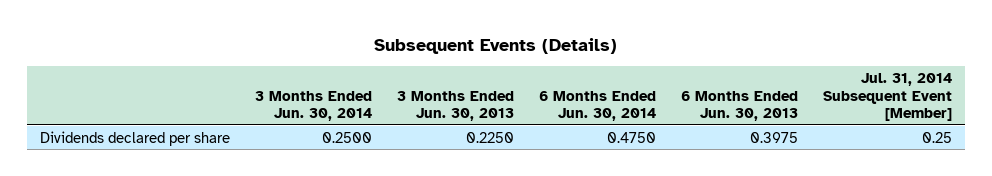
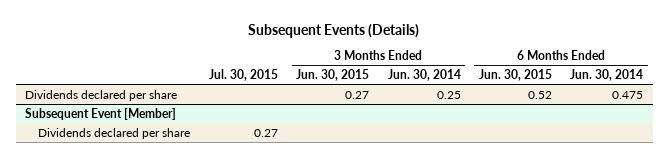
[397,90,515,122] 3 Months Ended Jun. 30, 2013 -> none
[681,90,799,122] 6 Months Ended Jun. 30, 2013 -> none
[823,72,953,122] Jul. 31, 2014 Subsequent Event [Member] -> none
none -> [208,69,278,82] Jul. 30, 2015
none -> [296,69,370,82] Jun. 30, 2015
none -> [478,69,552,82] Jun. 30, 2015
[322,131,373,143] 0.2500 -> [436,90,461,99] 0.25
[607,131,657,143] 0.4750 -> [612,90,644,99] 0.475
none -> [25,107,177,120] Subsequent Event [Member]
none -> [38,127,191,139] Dividends declared per share

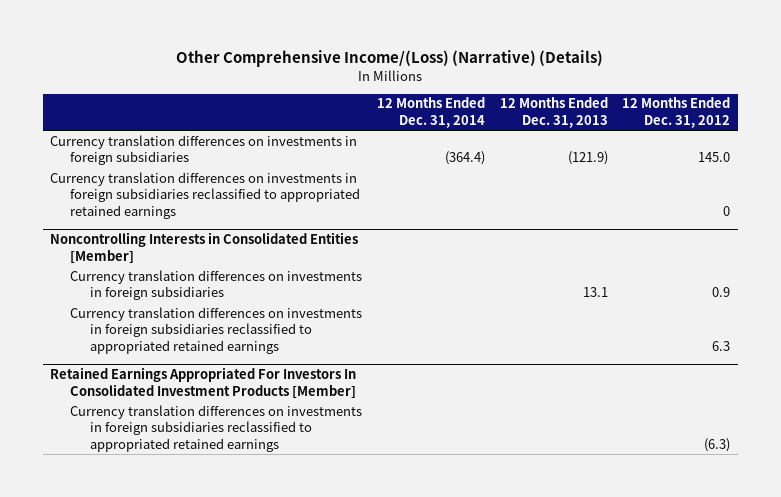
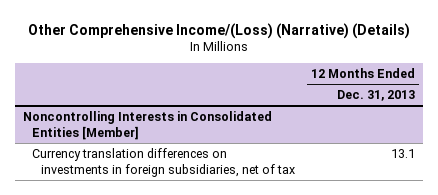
[377,97,486,128] 12 Months Ended Dec. 31, 2014 -> none
[622,97,731,128] 12 Months Ended Dec. 31, 2012 -> none
[50,134,358,166] Currency translation differences on investments in foreign subsidiaries -> none
[50,171,361,219] Currency translation differences on investments in foreign subsidiaries reclassified to appropriated retained earnings -> none
[70,306,363,354] Currency translation differences on investments in foreign subsidiaries reclassified to appropriated retained earnings -> none
[50,367,357,399] Retained Earnings Appropriated For Investors In Consolidated Investment Products [Member] -> none
[70,404,363,452] Currency translation differences on investments in foreign subsidiaries reclassified to appropriated retained earnings -> none
[70,269,363,301] Currency translation differences on investments in foreign subsidiaries -> [32,147,295,177] Currency translation differences on investments in foreign subsidiaries, net of tax

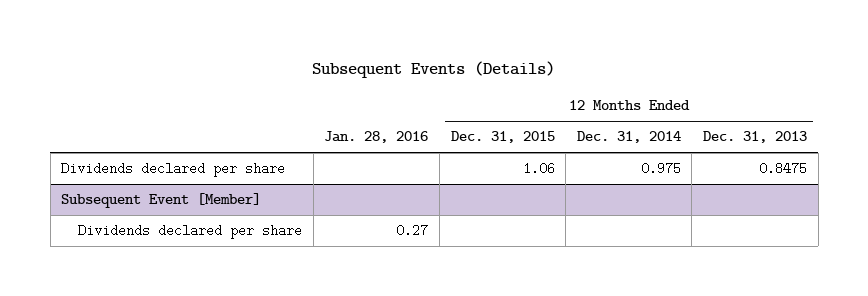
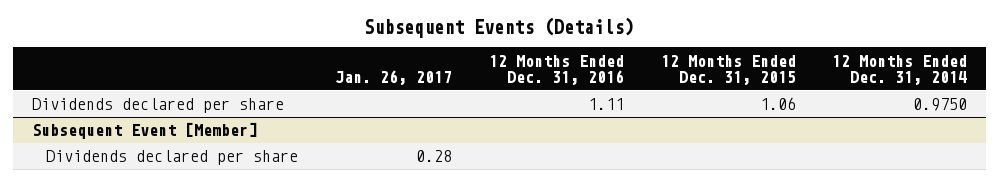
[324,131,429,144] Jan. 28, 2016 -> none
[702,131,807,144] Dec. 31, 2013 -> none
none -> [334,69,452,85] Jan. 26, 2017
none -> [488,54,624,85] 12 Months Ended Dec. 31, 2016
[640,162,681,176] 0.975 -> [913,98,968,112] 0.9750

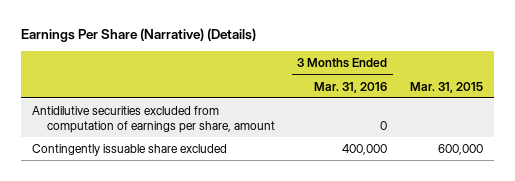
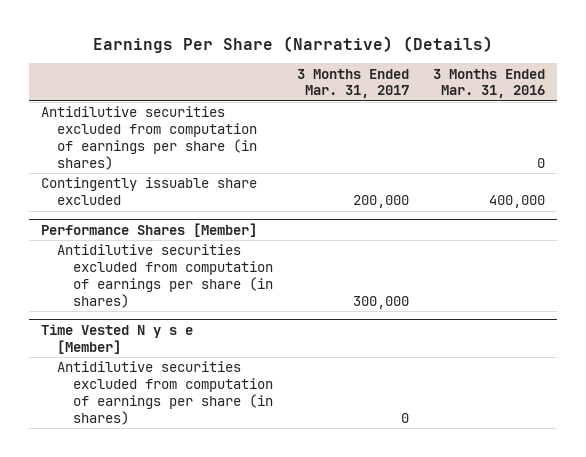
[410,81,484,93] Mar. 31, 2015 -> none
none -> [297,68,410,99] 3 Months Ended Mar. 31, 2017
[31,106,275,133] Antidilutive securities excluded from computation of earnings per share, amount -> [40,106,257,170] Antidilutive securities excluded from computation of earnings per share (in shares)
none -> [40,222,257,237] Performance Shares [Member]
none -> [56,244,274,308] Antidilutive securities excluded from computation of earnings per share (in shares)
none -> [40,323,193,354] Time Vested N y s e [Member]
none -> [56,361,274,425] Antidilutive securities excluded from computation of earnings per share (in shares)

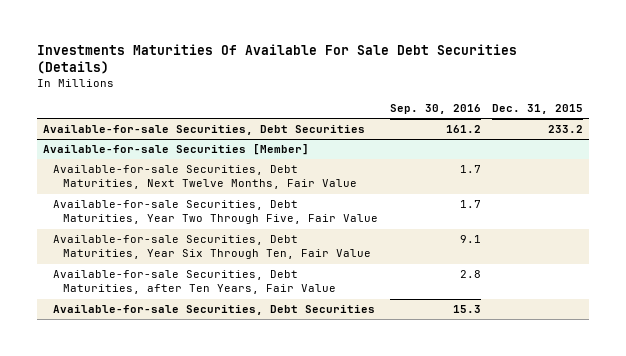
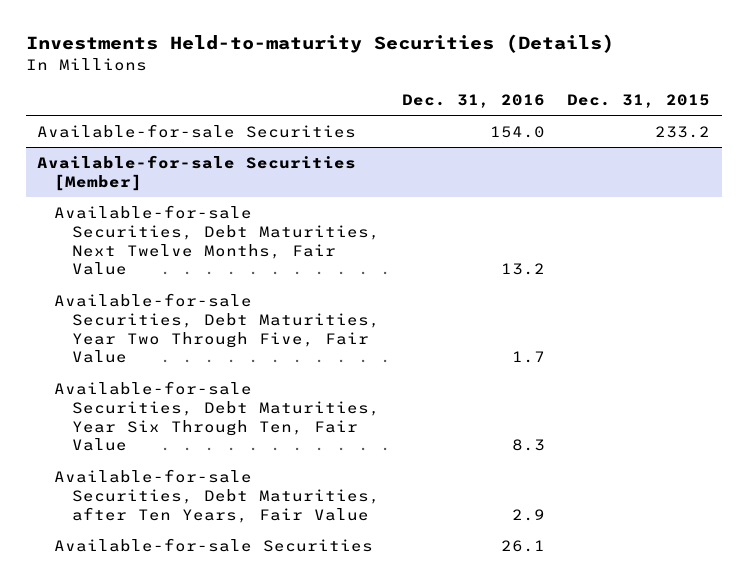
[37,43,518,74] Investments Maturities Of Available For Sale Debt Securities (Details) -> [25,34,614,54] Investments Held-to-maturity Securities (Details)
[389,104,481,115] Sep. 30, 2016 -> none
none -> [402,94,546,109] Dec. 31, 2016
[43,125,366,136] Available-for-sale Securities, Debt Securities -> [36,123,356,138] Available-for-sale Securities
[53,305,376,316] Available-for-sale Securities, Debt Securities -> [54,537,374,552] Available-for-sale Securities

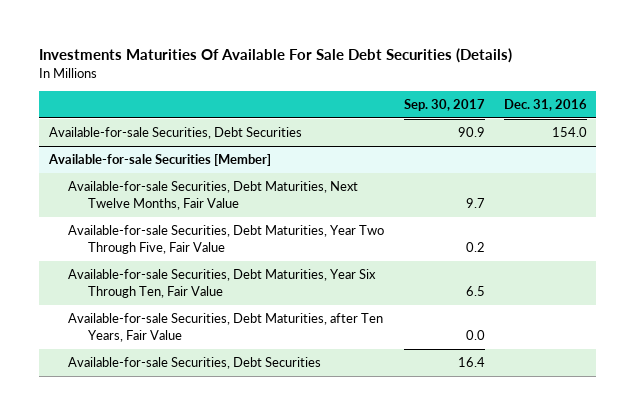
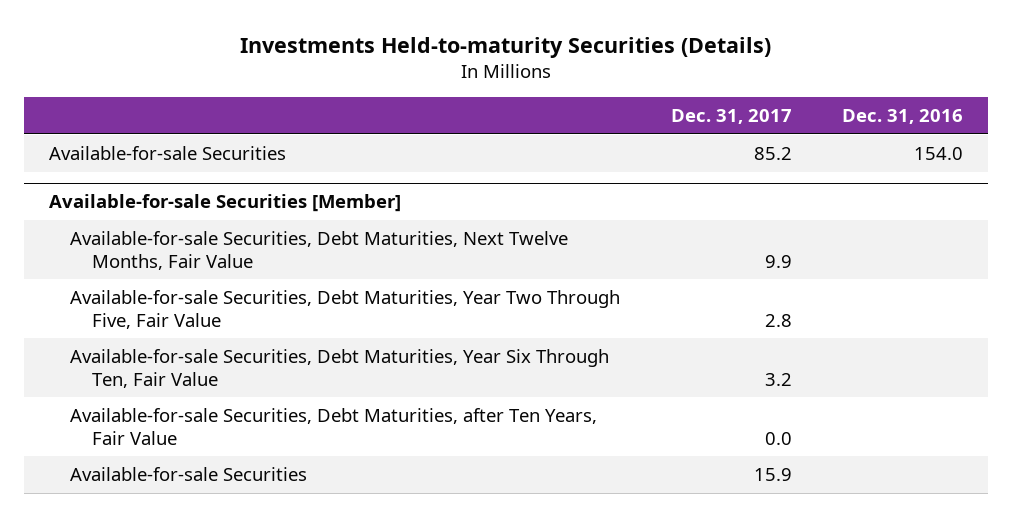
[39,47,513,63] Investments Maturities Of Available For Sale Debt Securities (Details) -> [239,37,771,59] Investments Held-to-maturity Securities (Details)
[403,98,485,111] Sep. 30, 2017 -> none
none -> [670,109,792,125] Dec. 31, 2017
[49,127,303,140] Available-for-sale Securities, Debt Securities -> [49,146,287,161] Available-for-sale Securities
[68,357,322,370] Available-for-sale Securities, Debt Securities -> [70,467,308,482] Available-for-sale Securities

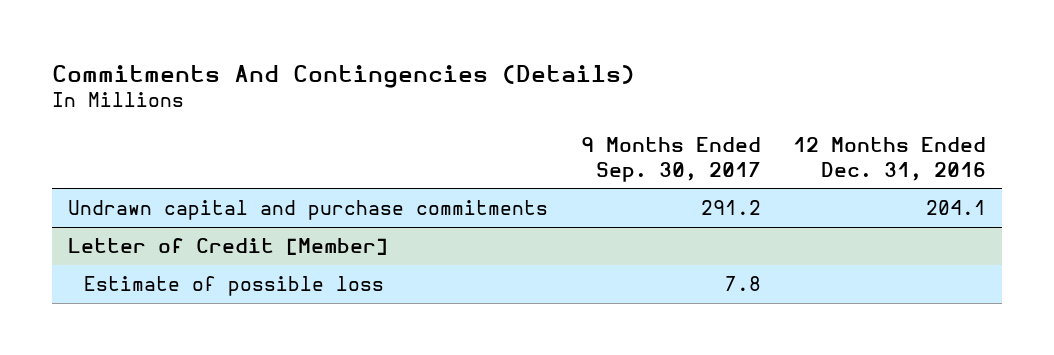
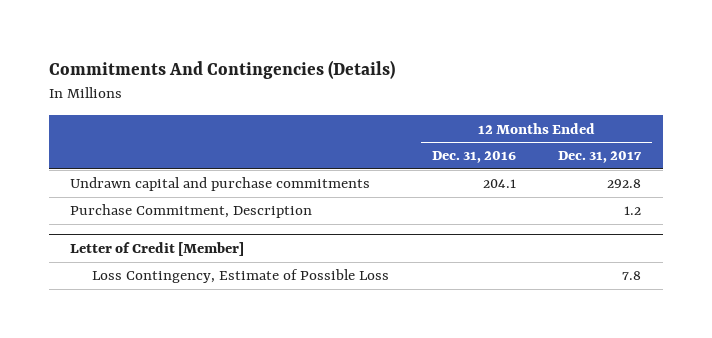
[580,137,761,182] 9 Months Ended Sep. 30, 2017 -> none
none -> [558,151,643,164] Dec. 31, 2017
none -> [70,204,313,219] Purchase Commitment, Description
[84,276,385,297] Estimate of possible loss -> [91,269,389,284] Loss Contingency, Estimate of Possible Loss

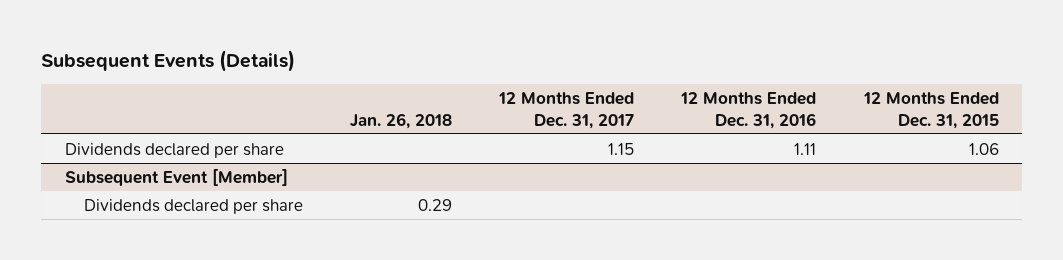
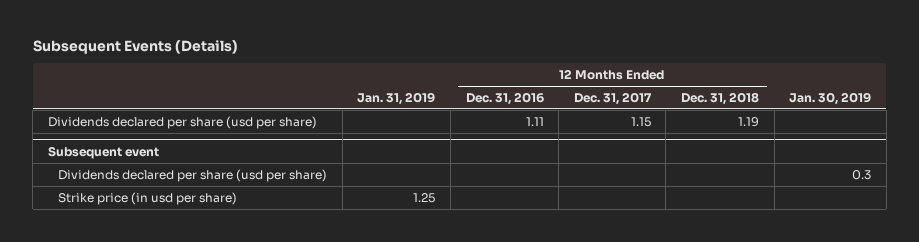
[349,112,452,129] Jan. 26, 2018 -> none
[862,92,999,129] 12 Months Ended Dec. 31, 2015 -> none
none -> [357,91,436,105] Jan. 31, 2019
none -> [681,91,760,105] Dec. 31, 2018
none -> [789,91,872,105] Jan. 30, 2019
[64,142,284,158] Dividends declared per share -> [47,115,317,129] Dividends declared per share (usd per share)
[64,168,288,186] Subsequent Event [Member] -> [47,145,159,159] Subsequent event
[83,198,303,214] Dividends declared per share -> [58,168,328,182] Dividends declared per share (usd per share)
none -> [58,191,238,205] Strike price (in usd per share)

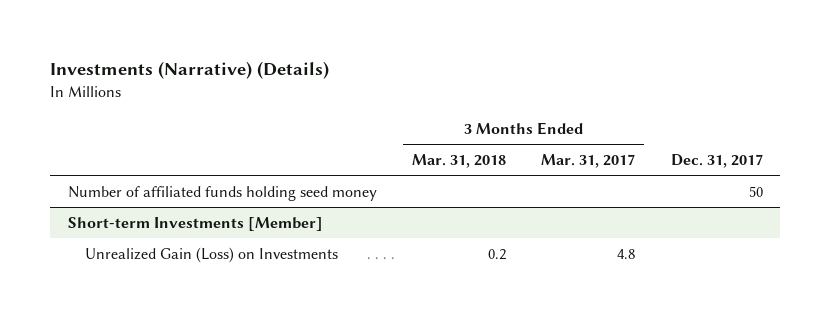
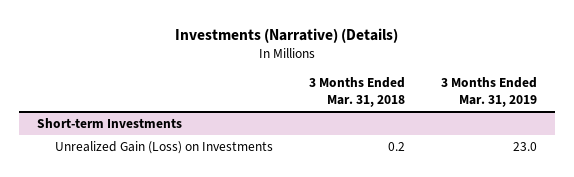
[541,154,636,169] Mar. 31, 2017 -> none
[670,154,763,169] Dec. 31, 2017 -> none
none -> [440,77,537,108] 3 Months Ended Mar. 31, 2019
[67,185,377,201] Number of affiliated funds holding seed money -> none
[67,216,323,231] Short-term Investments [Member] -> [37,117,183,128] Short-term Investments

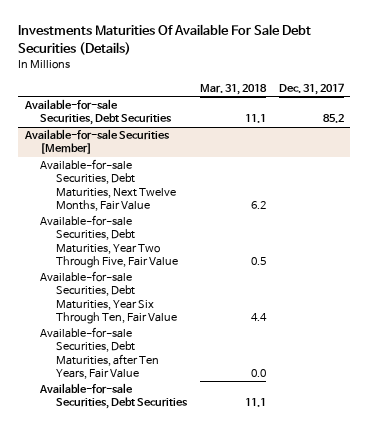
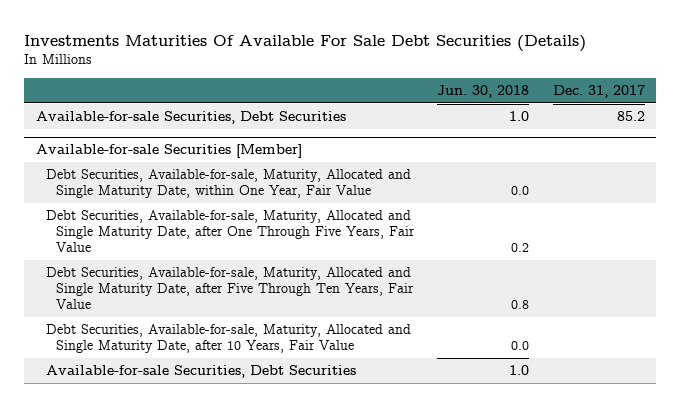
[199,83,267,95] Mar. 31, 2018 -> none
none -> [437,85,530,99] Jun. 30, 2018
[40,159,176,211] Available-for-sale Securities, Debt Maturities, Next Twelve Months, Fair Value -> [46,169,412,199] Debt Securities, Available-for-sale, Maturity, Allocated and Single Maturity Date, within One Year, Fair Value
[40,215,178,268] Available-for-sale Securities, Debt Maturities, Year Two Through Five, Fair Value -> [46,210,416,253] Debt Securities, Available-for-sale, Maturity, Allocated and Single Maturity Date, after One Through Five Years, Fair Value
[40,271,177,324] Available-for-sale Securities, Debt Maturities, Year Six Through Ten, Fair Value -> [46,267,415,310] Debt Securities, Available-for-sale, Maturity, Allocated and Single Maturity Date, after Five Through Ten Years, Fair Value
[40,327,159,379] Available-for-sale Securities, Debt Maturities, after Ten Years, Fair Value -> [46,324,412,354] Debt Securities, Available-for-sale, Maturity, Allocated and Single Maturity Date, after 10 Years, Fair Value

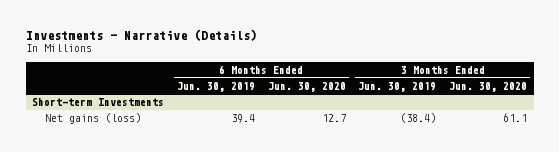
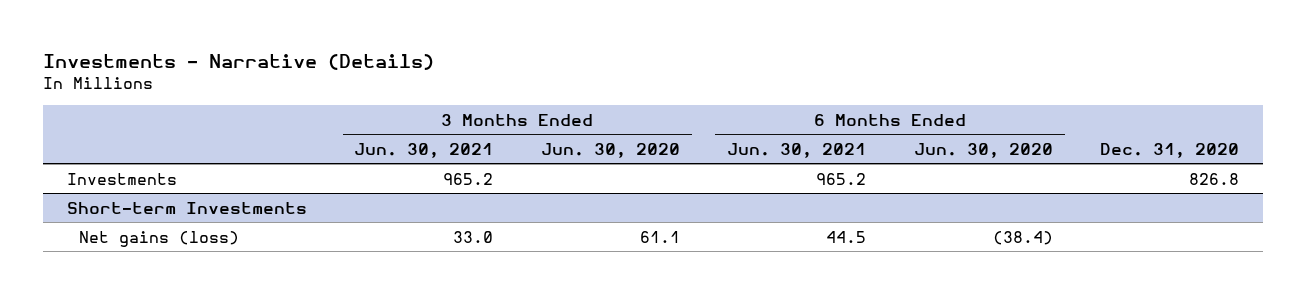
[176,81,255,92] Jun. 30, 2019 -> none
[358,81,437,92] Jun. 30, 2019 -> none
none -> [354,142,494,158] Jun. 30, 2021
none -> [727,142,867,158] Jun. 30, 2021
none -> [1100,142,1240,158] Dec. 31, 2020
none -> [66,172,177,185] Investments
[321,114,346,123] 12.7 -> [992,230,1053,245] (38.4)

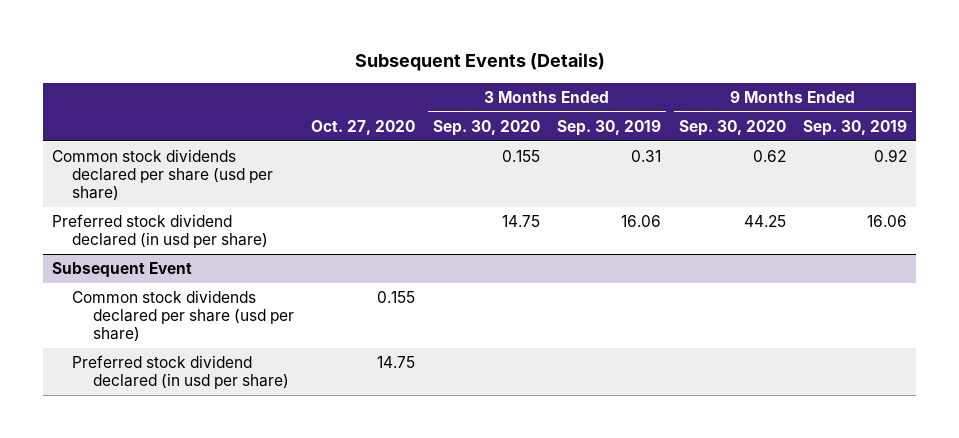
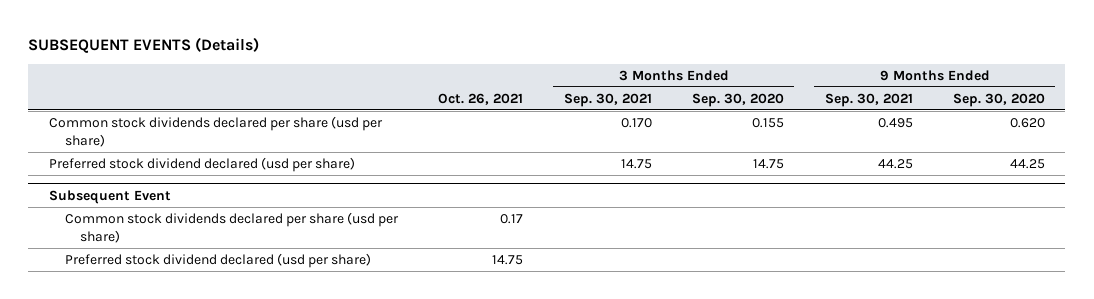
[354,52,605,71] Subsequent Events (Details) -> [28,36,260,53] SUBSEQUENT EVENTS (Details)
[311,119,416,135] Oct. 27, 2020 -> none
[557,119,662,136] Sep. 30, 2019 -> none
[803,119,908,136] Sep. 30, 2019 -> none
none -> [438,92,524,105] Oct. 26, 2021
none -> [563,92,652,107] Sep. 30, 2021
none -> [824,92,913,107] Sep. 30, 2021
[752,150,786,163] 0.62 -> [1010,117,1046,128] 0.620
[51,214,269,249] Preferred stock dividend declared (in usd per share) -> [48,156,355,172] Preferred stock dividend declared (usd per share)
[72,355,289,390] Preferred stock dividend declared (in usd per share) -> [64,252,371,268] Preferred stock dividend declared (usd per share)

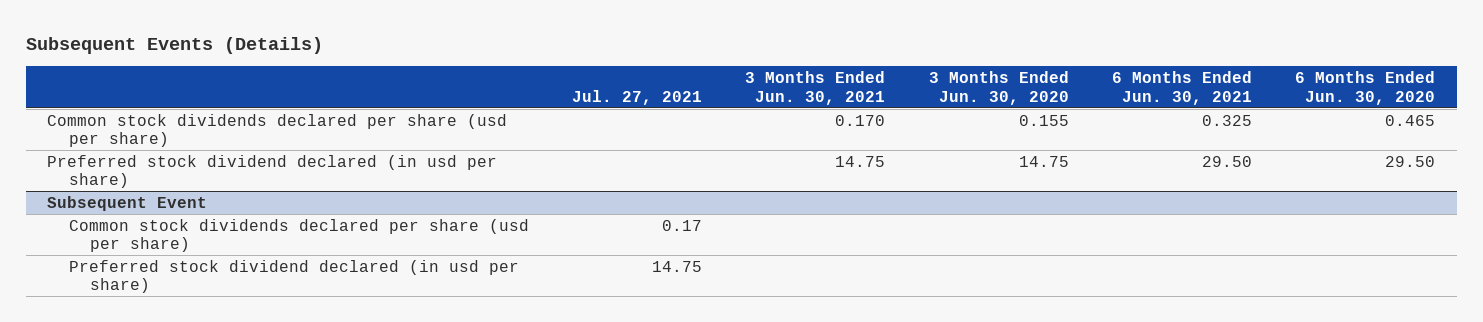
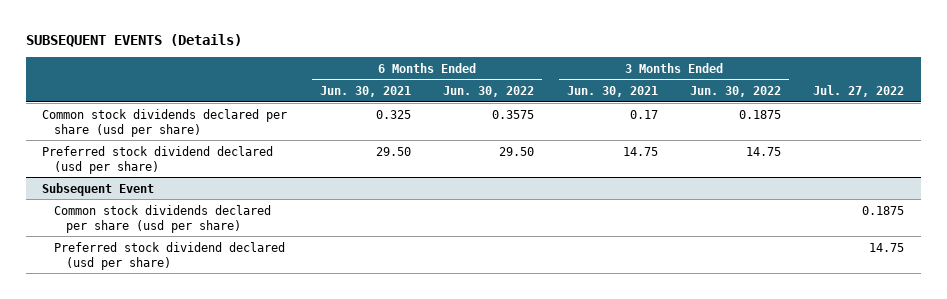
[25,37,323,55] Subsequent Events (Details) -> [26,34,243,48] SUBSEQUENT EVENTS (Details)
[571,89,702,105] Jul. 27, 2021 -> none
[928,71,1069,105] 3 Months Ended Jun. 30, 2020 -> none
[1295,71,1436,105] 6 Months Ended Jun. 30, 2020 -> none
none -> [443,86,535,98] Jun. 30, 2022
none -> [689,86,781,98] Jun. 30, 2022
none -> [813,85,905,98] Jul. 27, 2022
[835,114,886,126] 0.170 -> [629,109,658,119] 0.17
[47,154,498,189] Preferred stock dividend declared (in usd per share) -> [42,145,274,174] Preferred stock dividend declared (usd per share)
[68,259,519,294] Preferred stock dividend declared (in usd per share) -> [54,241,286,270] Preferred stock dividend declared (usd per share)

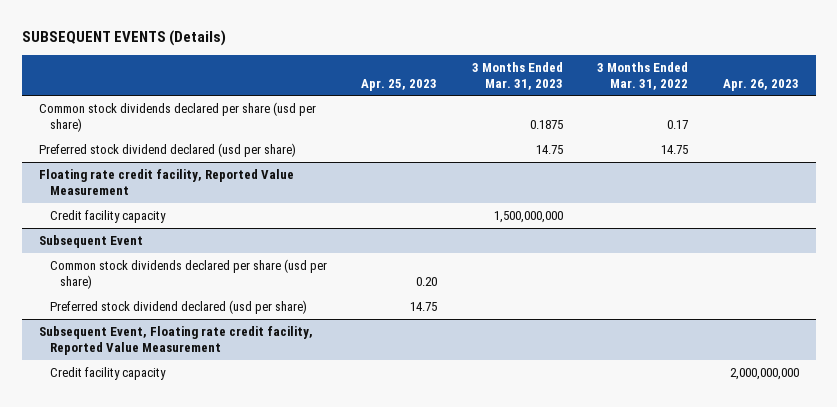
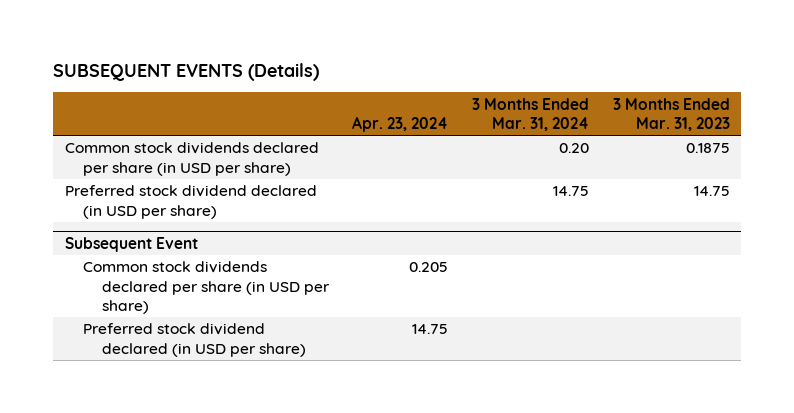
[361,78,438,91] Apr. 25, 2023 -> none
[597,61,689,90] 3 Months Ended Mar. 31, 2022 -> none
[722,78,799,91] Apr. 26, 2023 -> none
none -> [352,115,449,132] Apr. 23, 2024
none -> [471,97,589,131] 3 Months Ended Mar. 31, 2024
[38,168,294,195] Floating rate credit facility, Reported Value Measurement -> none
[49,209,166,223] Credit facility capacity -> none
[38,101,316,132] Common stock dividends declared per share (usd per share) -> [64,142,319,176] Common stock dividends declared per share (in USD per share)
[38,142,296,157] Preferred stock dividend declared (usd per share) -> [64,185,317,219] Preferred stock dividend declared (in USD per share)
[38,325,313,355] Subsequent Event, Floating rate credit facility, Reported Value Measurement -> none
[49,366,166,380] Credit facility capacity -> none
[49,258,327,289] Common stock dividends declared per share (usd per share) -> [83,261,330,314] Common stock dividends declared per share (in USD per share)
[49,299,307,314] Preferred stock dividend declared (usd per share) -> [83,323,306,357] Preferred stock dividend declared (in USD per share)

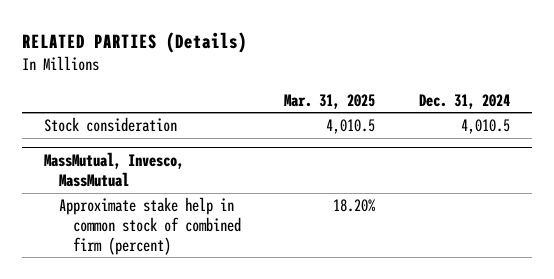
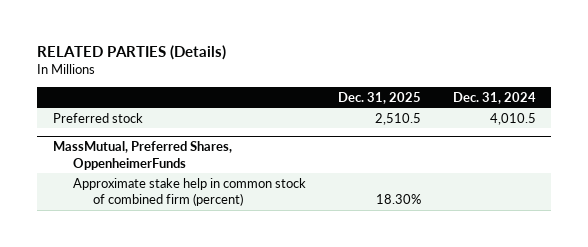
[284,93,376,109] Mar. 31, 2025 -> none
none -> [337,91,421,104] Dec. 31, 2025
[44,152,185,187] MassMutual, Invesco, MassMutual -> none
[58,197,241,255] Approximate stake help in common stock of combined firm (percent) -> none
[44,117,178,133] Stock consideration -> [52,112,143,123] Preferred stock
none -> [52,141,232,170] MassMutual, Preferred Shares, OppenheimerFunds
none -> [72,177,306,207] Approximate stake help in common stock of combined firm (percent)

